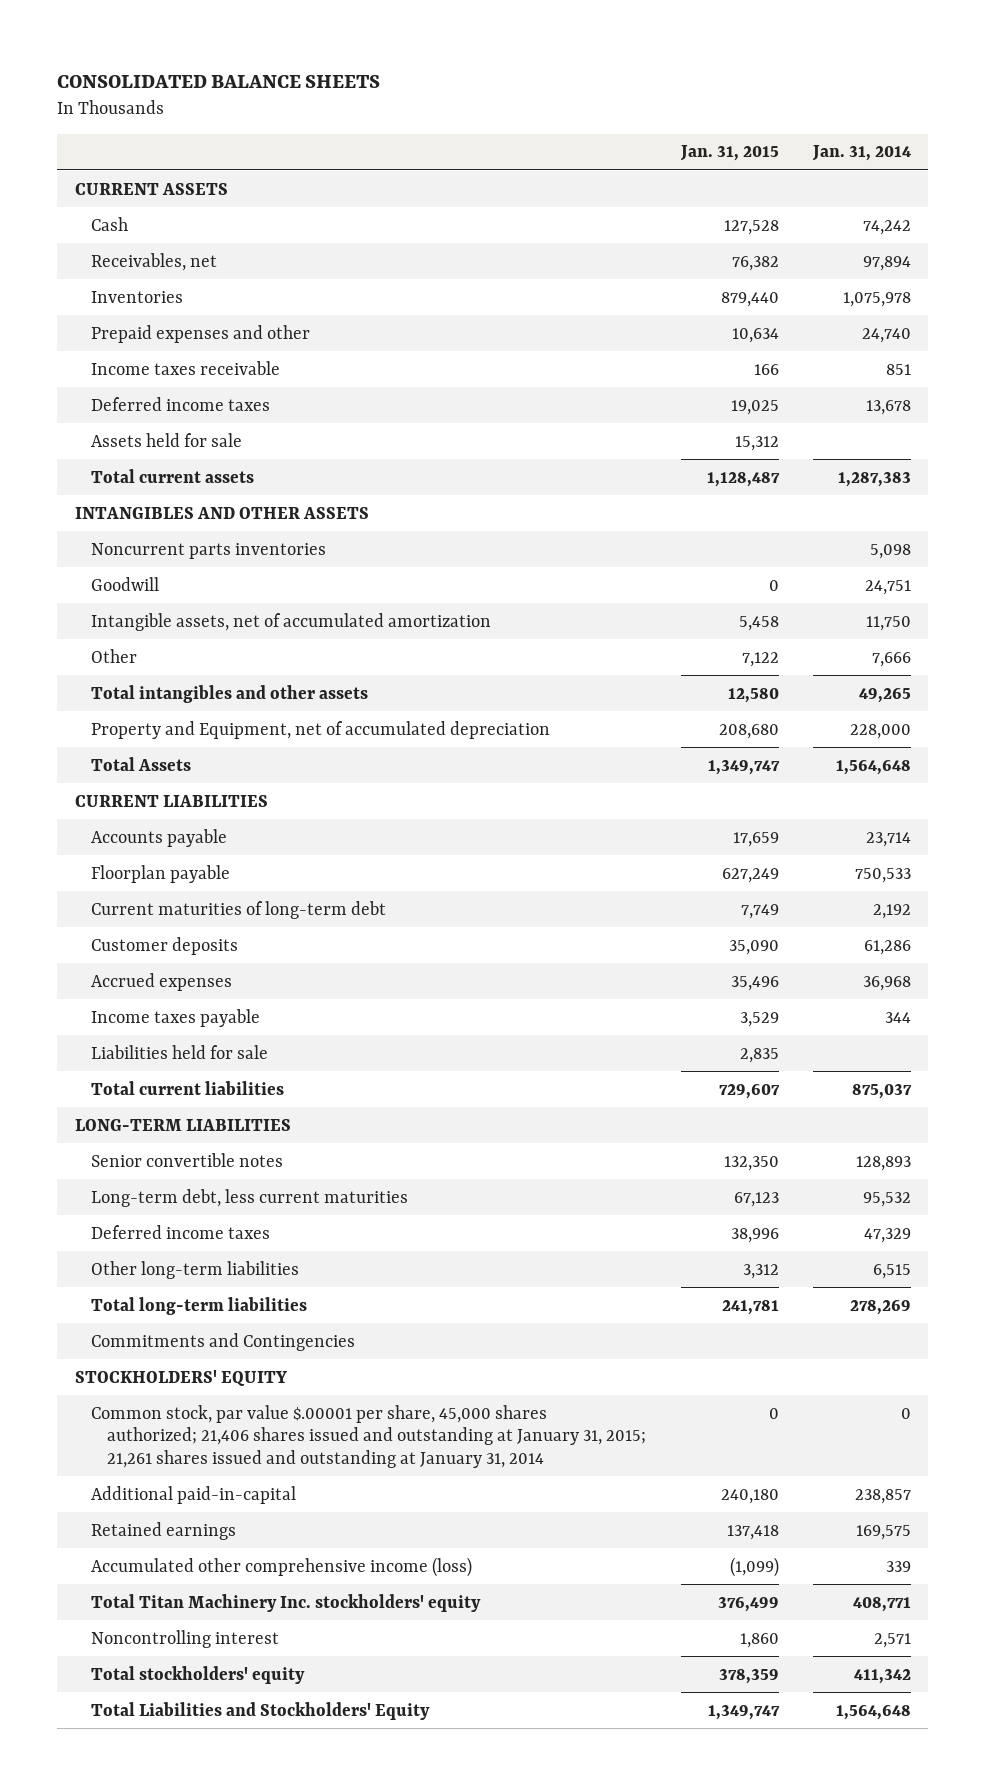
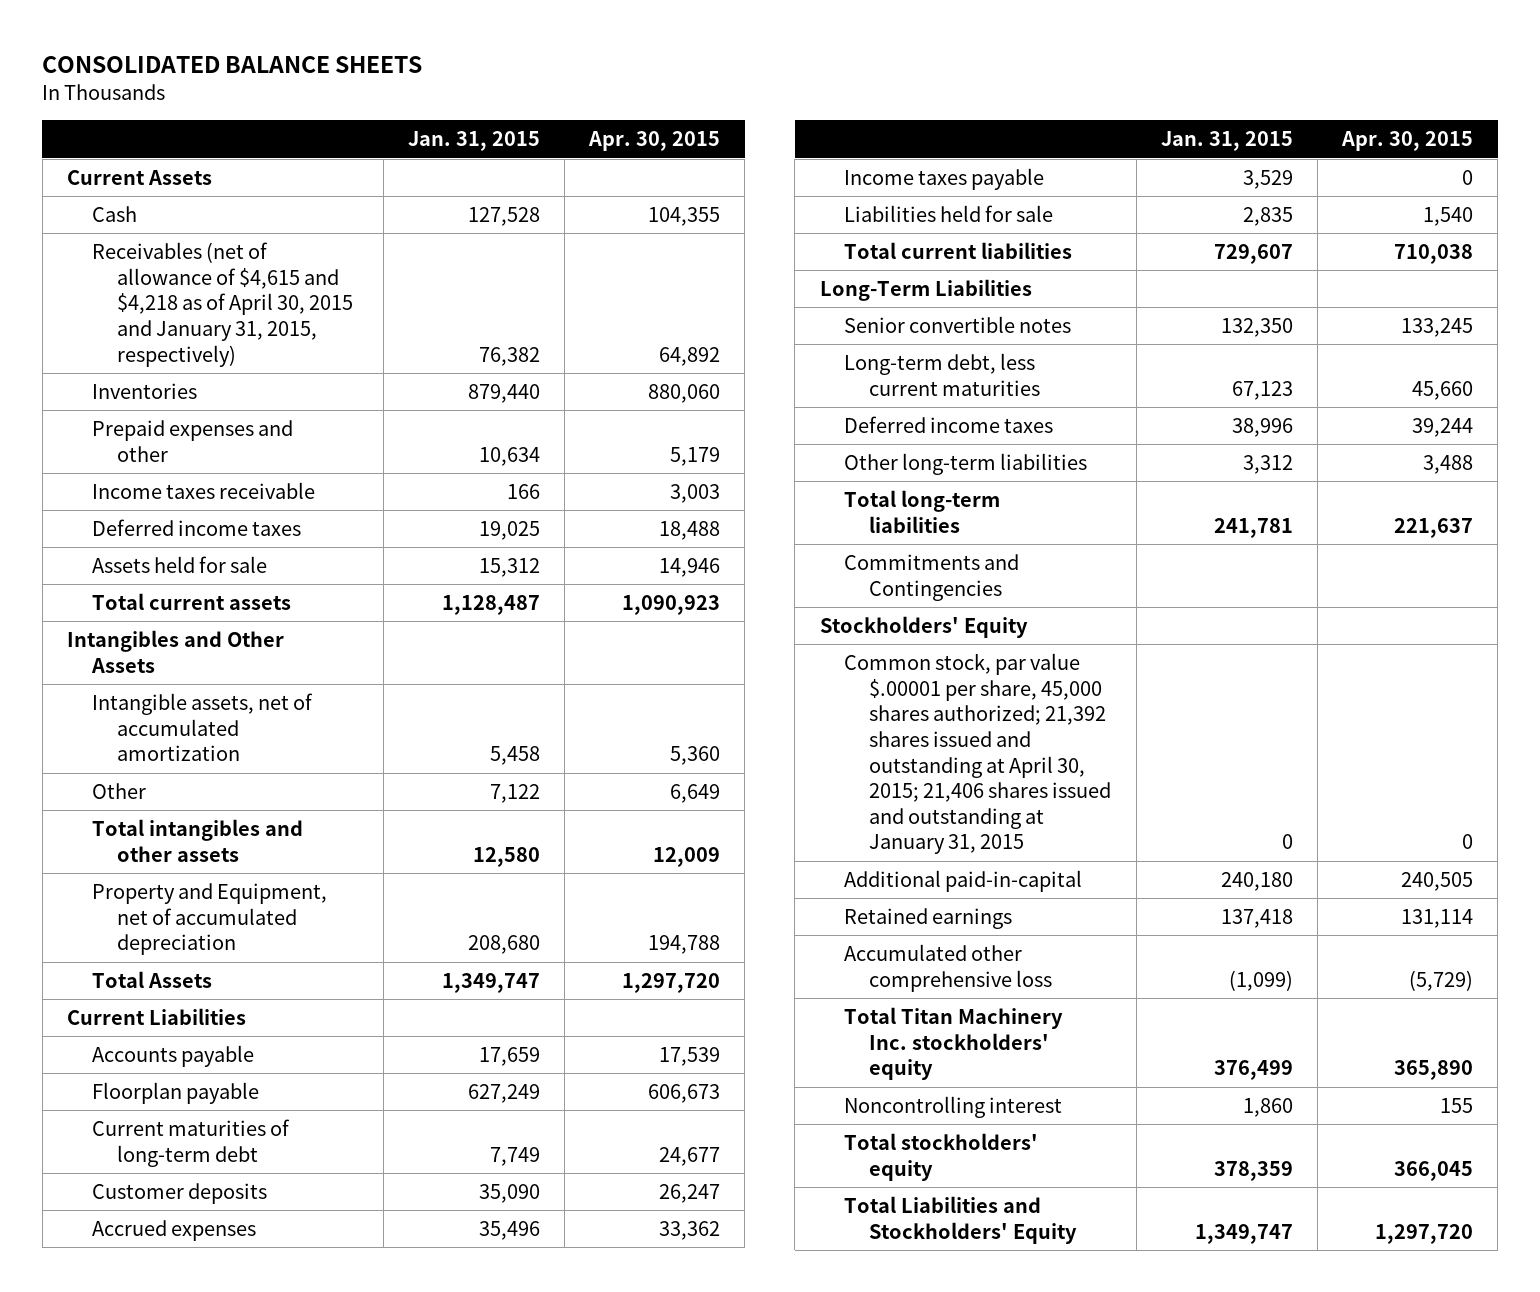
[812,145,912,162] Jan. 31, 2014 -> none
none -> [588,131,721,152] Apr. 30, 2015
[74,182,228,195] CURRENT ASSETS -> [66,170,212,186] Current Assets
[90,252,217,271] Receivables, net -> [91,242,353,367] Receivables (net of allowance of $4,615 and $4,218 as of April 30, 2015 and January 31, 2015, respectively)
[90,542,326,559] Noncurrent parts inventories -> none
[90,576,159,591] Goodwill -> none
[74,506,369,519] INTANGIBLES AND OTHER ASSETS -> [66,630,284,673] Intangibles and Other Assets
[74,794,268,807] CURRENT LIABILITIES -> [66,1008,246,1026] Current Liabilities
[74,1118,291,1131] LONG-TERM LIABILITIES -> [819,279,1032,302] Long-Term Liabilities
[74,1369,287,1386] STOCKHOLDERS' EQUITY -> [819,616,1028,639] Stockholders' Equity
[90,1404,647,1468] Common stock, par value $.00001 per share, 45,000 shares authorized; 21,406 shares issued and outstanding at January 31, 2015; 21,261 shares issued and outstanding at January 31, 2014 -> [844,653,1112,855] Common stock, par value $.00001 per share, 45,000 shares authorized; 21,392 shares issued and outstanding at April 30, 2015; 21,406 shares issued and outstanding at January 31, 2015
[90,1556,472,1577] Accumulated other comprehensive income (loss) -> [844,944,1053,992] Accumulated other comprehensive loss

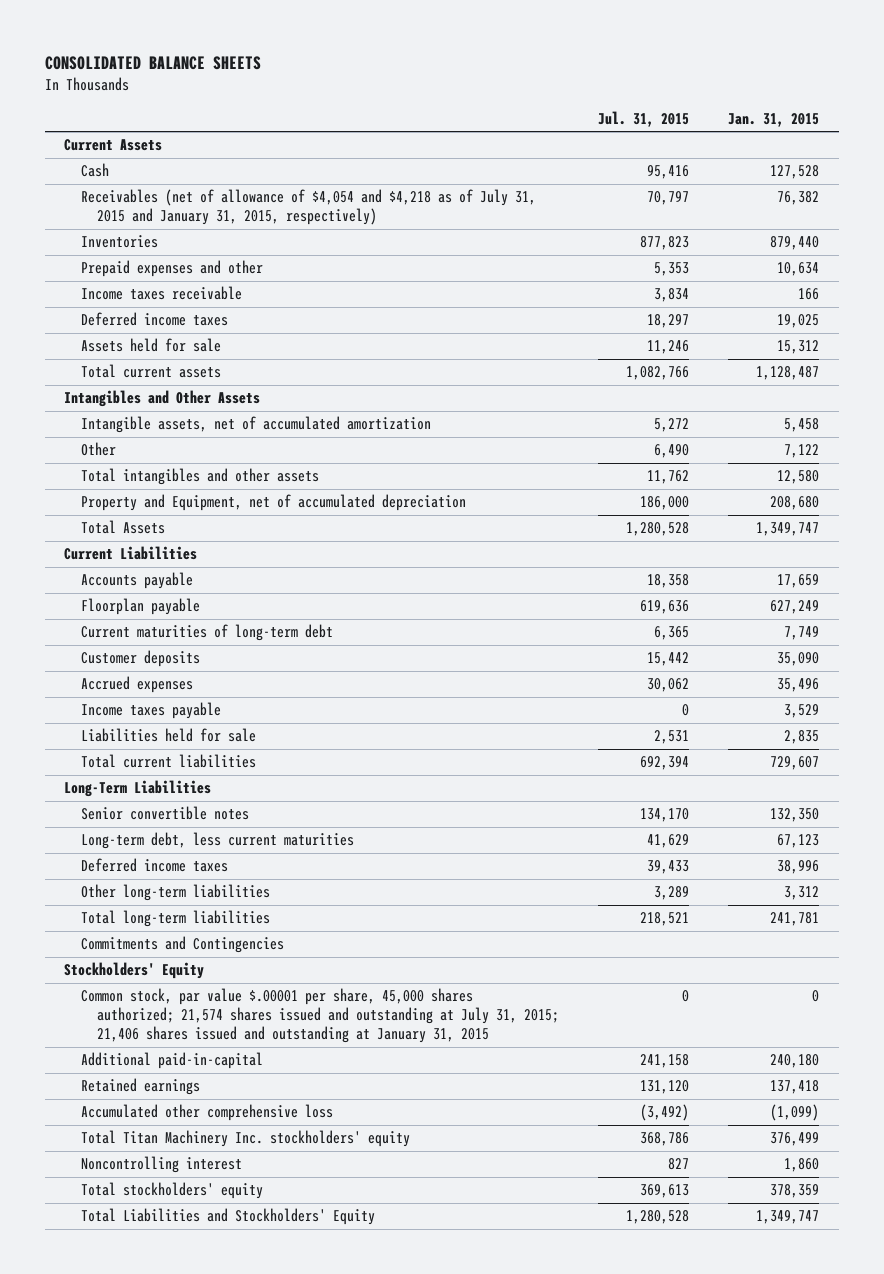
[588,131,721,152] Apr. 30, 2015 -> none
none -> [598,110,690,127] Jul. 31, 2015
[91,242,353,367] Receivables (net of allowance of $4,615 and $4,218 as of April 30, 2015 and January 31, 2015, respectively) -> [80,189,536,226] Receivables (net of allowance of $4,054 and $4,218 as of July 31, 2015 and January 31, 2015, respectively)
[844,653,1112,855] Common stock, par value $.00001 per share, 45,000 shares authorized; 21,392 shares issued and outstanding at April 30, 2015; 21,406 shares issued and outstanding at January 31, 2015 -> [80,988,559,1044] Common stock, par value $.00001 per share, 45,000 shares authorized; 21,574 shares issued and outstanding at July 31, 2015; 21,406 shares issued and outstanding at January 31, 2015

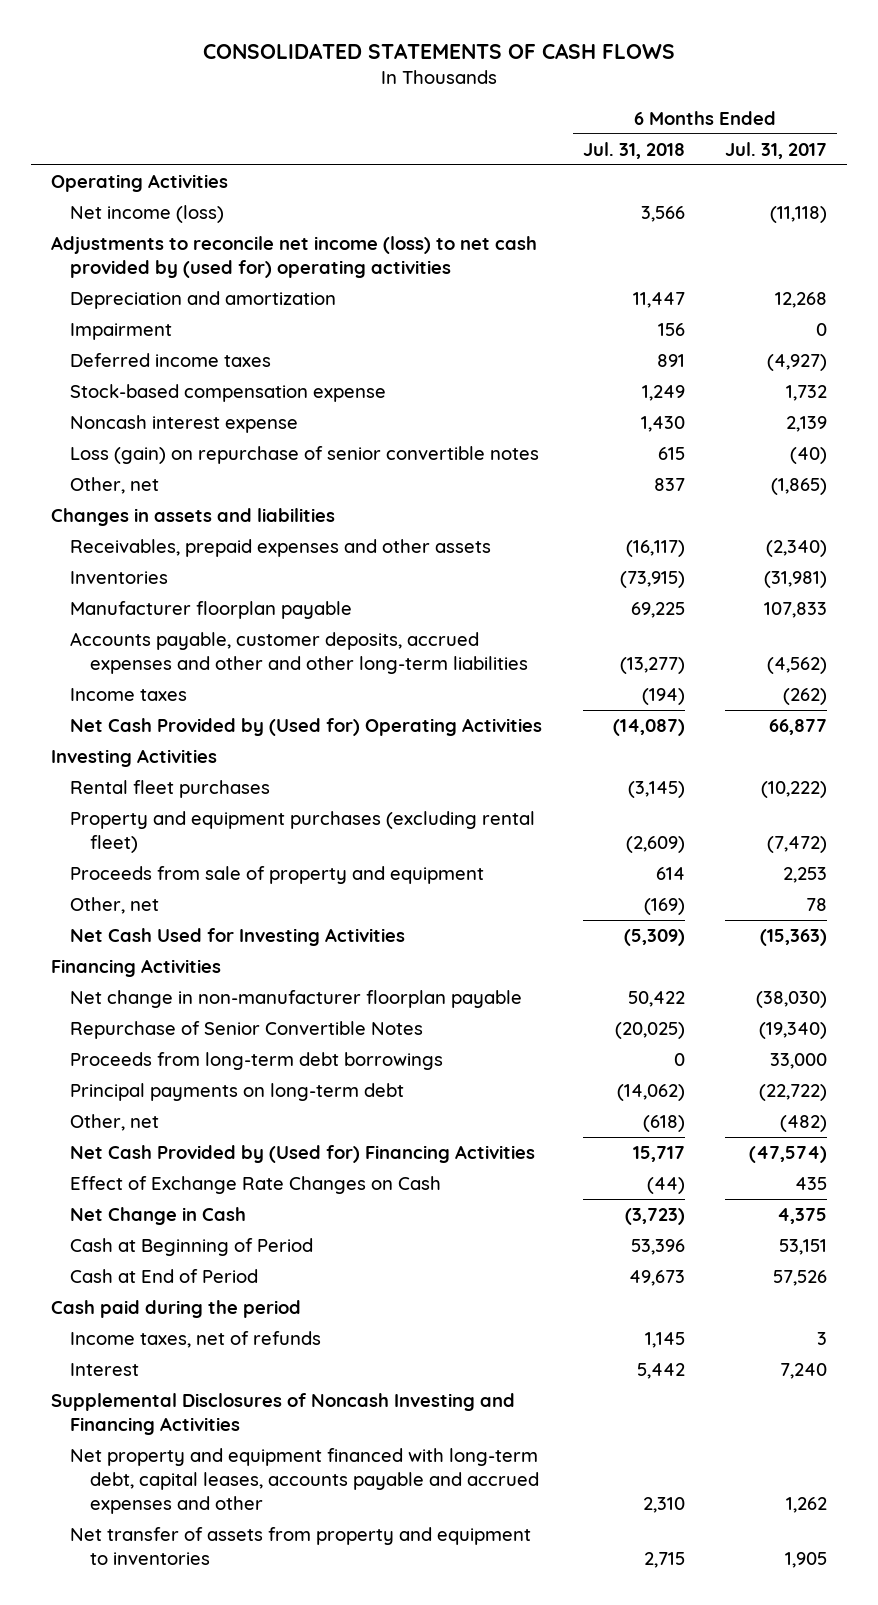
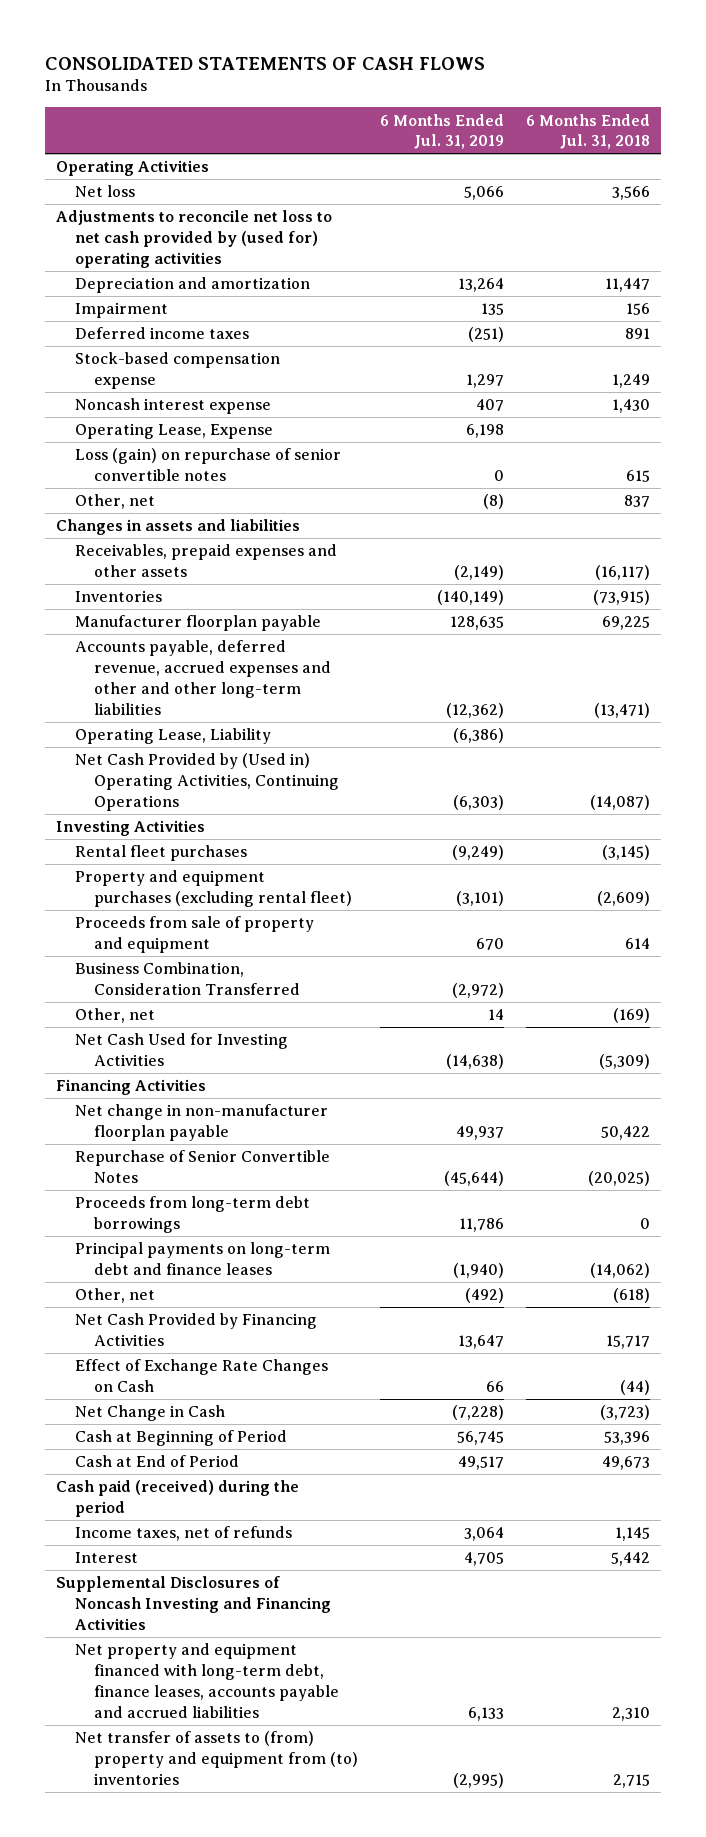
[724,141,827,159] Jul. 31, 2017 -> none
none -> [379,113,504,150] 6 Months Ended Jul. 31, 2019
[70,205,225,224] Net income (loss) -> [74,185,135,198] Net loss
[51,236,538,278] Adjustments to reconcile net income (loss) to net cash provided by (used for) operating activities -> [55,210,332,268] Adjustments to reconcile net loss to net cash provided by (used for) operating activities
none -> [74,423,273,440] Operating Lease, Expense
[70,688,188,702] Income taxes -> none
[70,632,528,674] Accounts payable, customer deposits, accrued expenses and other and other long-term liabilities -> [74,640,331,715] Accounts payable, deferred revenue, accrued expenses and other and other long-term liabilities
[619,656,685,674] (13,277) -> [593,702,650,718] (13,471)
none -> [74,728,271,745] Operating Lease, Liability
[70,718,543,737] Net Cash Provided by (Used for) Operating Activities -> [74,753,339,811] Net Cash Provided by (Used in) Operating Activities, Continuing Operations
none -> [74,962,300,995] Business Combination, Consideration Transferred
[70,1083,405,1102] Principal payments on long-term debt -> [74,1242,330,1275] Principal payments on long-term debt and finance leases
[70,1145,536,1164] Net Cash Provided by (Used for) Financing Activities -> [74,1313,317,1346] Net Cash Provided by Financing Activities
[51,1300,302,1319] Cash paid during the period -> [55,1480,299,1517] Cash paid (received) during the period
[70,1448,539,1514] Net property and equipment financed with long-term debt, capital leases, accounts payable and accrued expenses and other -> [74,1643,339,1718] Net property and equipment financed with long-term debt, finance leases, accounts payable and accrued liabilities
[70,1527,532,1565] Net transfer of assets from property and equipment to inventories -> [74,1731,358,1785] Net transfer of assets to (from) property and equipment from (to) inventories

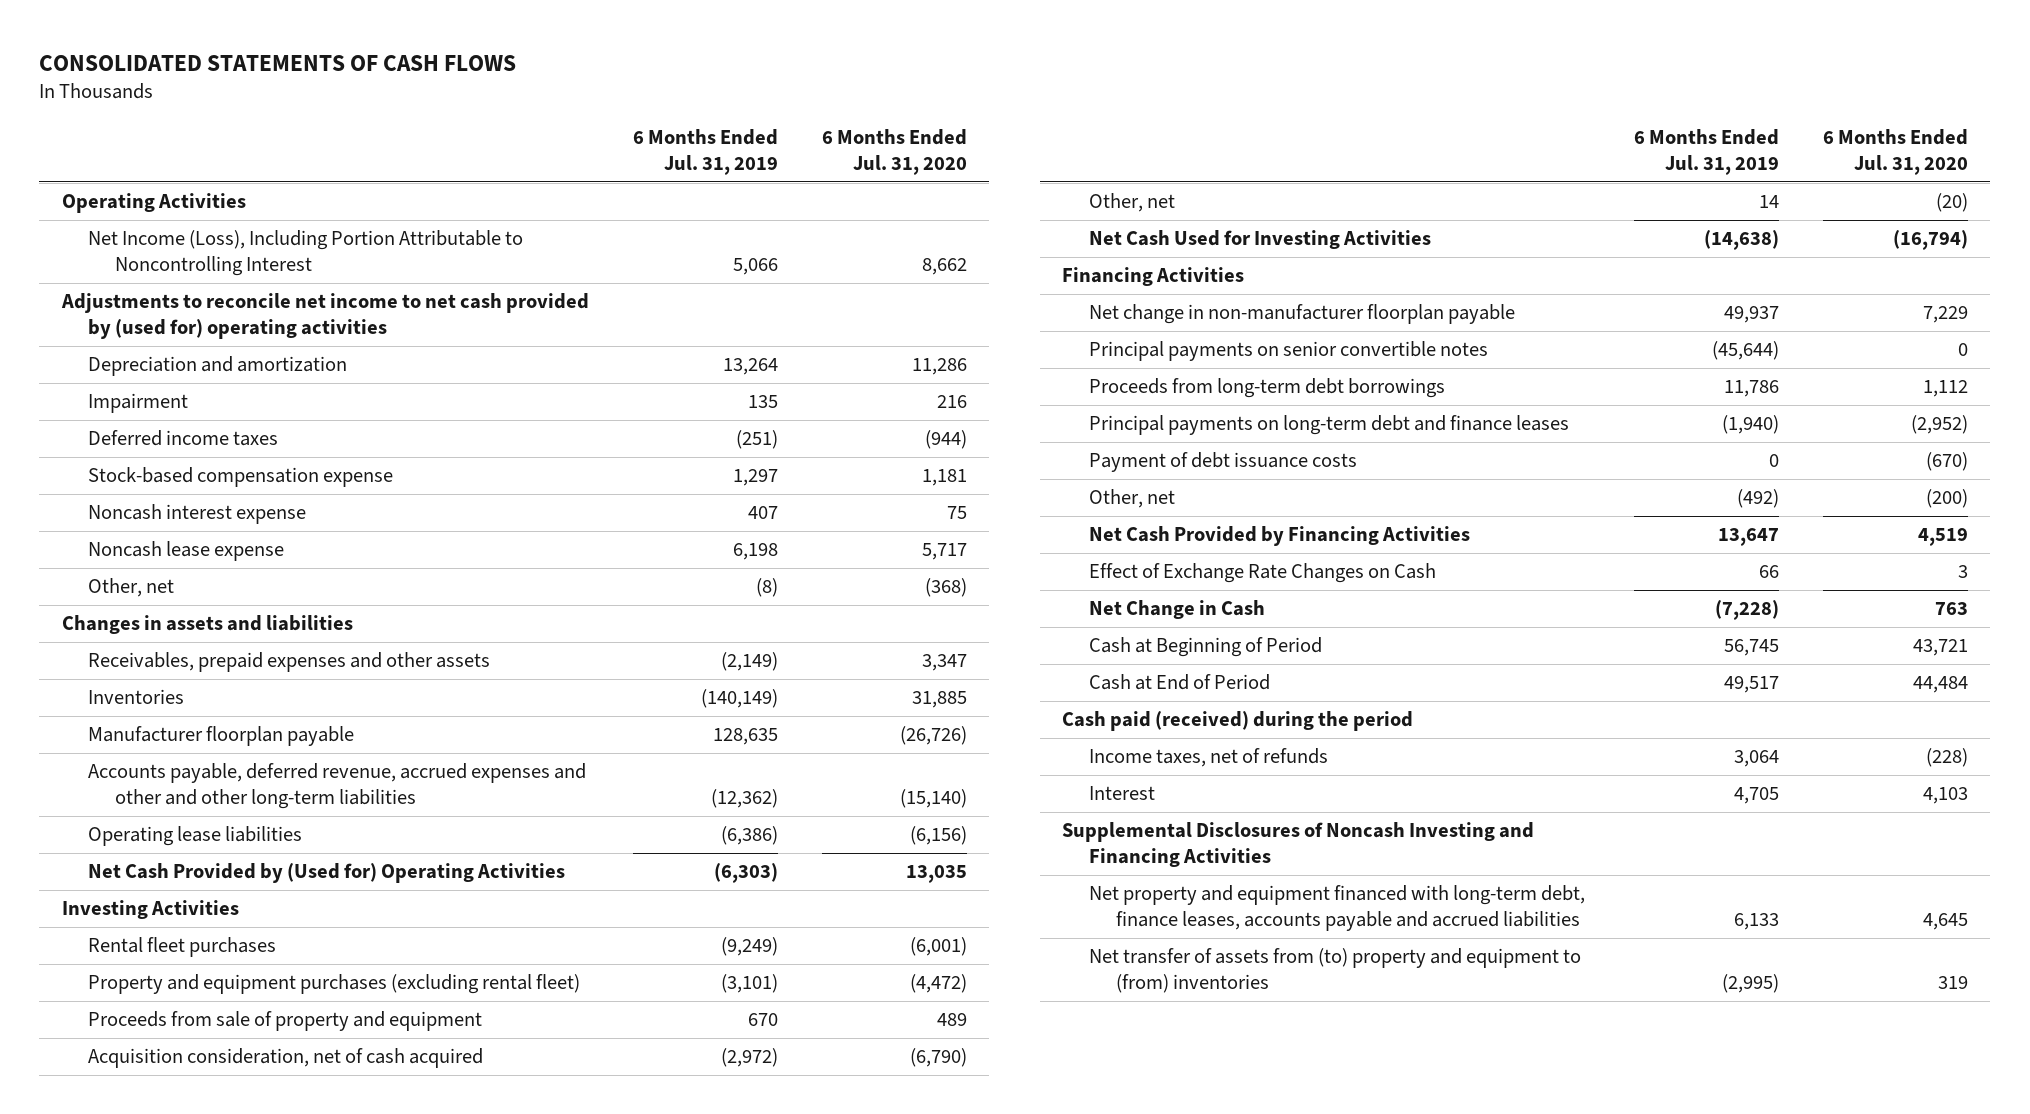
[525,113,650,150] 6 Months Ended Jul. 31, 2018 -> none
none -> [822,129,968,175] 6 Months Ended Jul. 31, 2020
[74,185,135,198] Net loss -> [88,230,524,276] Net Income (Loss), Including Portion Attributable to Noncontrolling Interest
[55,210,332,268] Adjustments to reconcile net loss to net cash provided by (used for) operating activities -> [60,293,589,339] Adjustments to reconcile net income to net cash provided by (used for) operating activities
[74,448,341,481] Loss (gain) on repurchase of senior convertible notes -> none
[74,423,273,440] Operating Lease, Expense -> [88,541,285,562] Noncash lease expense
[74,728,271,745] Operating Lease, Liability -> [88,826,303,847] Operating lease liabilities
[74,753,339,811] Net Cash Provided by (Used in) Operating Activities, Continuing Operations -> [88,863,566,884] Net Cash Provided by (Used for) Operating Activities
[74,962,300,995] Business Combination, Consideration Transferred -> [88,1048,484,1069] Acquisition consideration, net of cash acquired
[74,1150,330,1183] Repurchase of Senior Convertible Notes -> [1089,341,1489,362] Principal payments on senior convertible notes
none -> [1089,452,1358,473] Payment of debt issuance costs
[74,1731,358,1785] Net transfer of assets to (from) property and equipment from (to) inventories -> [1089,948,1582,993] Net transfer of assets from (to) property and equipment to (from) inventories

